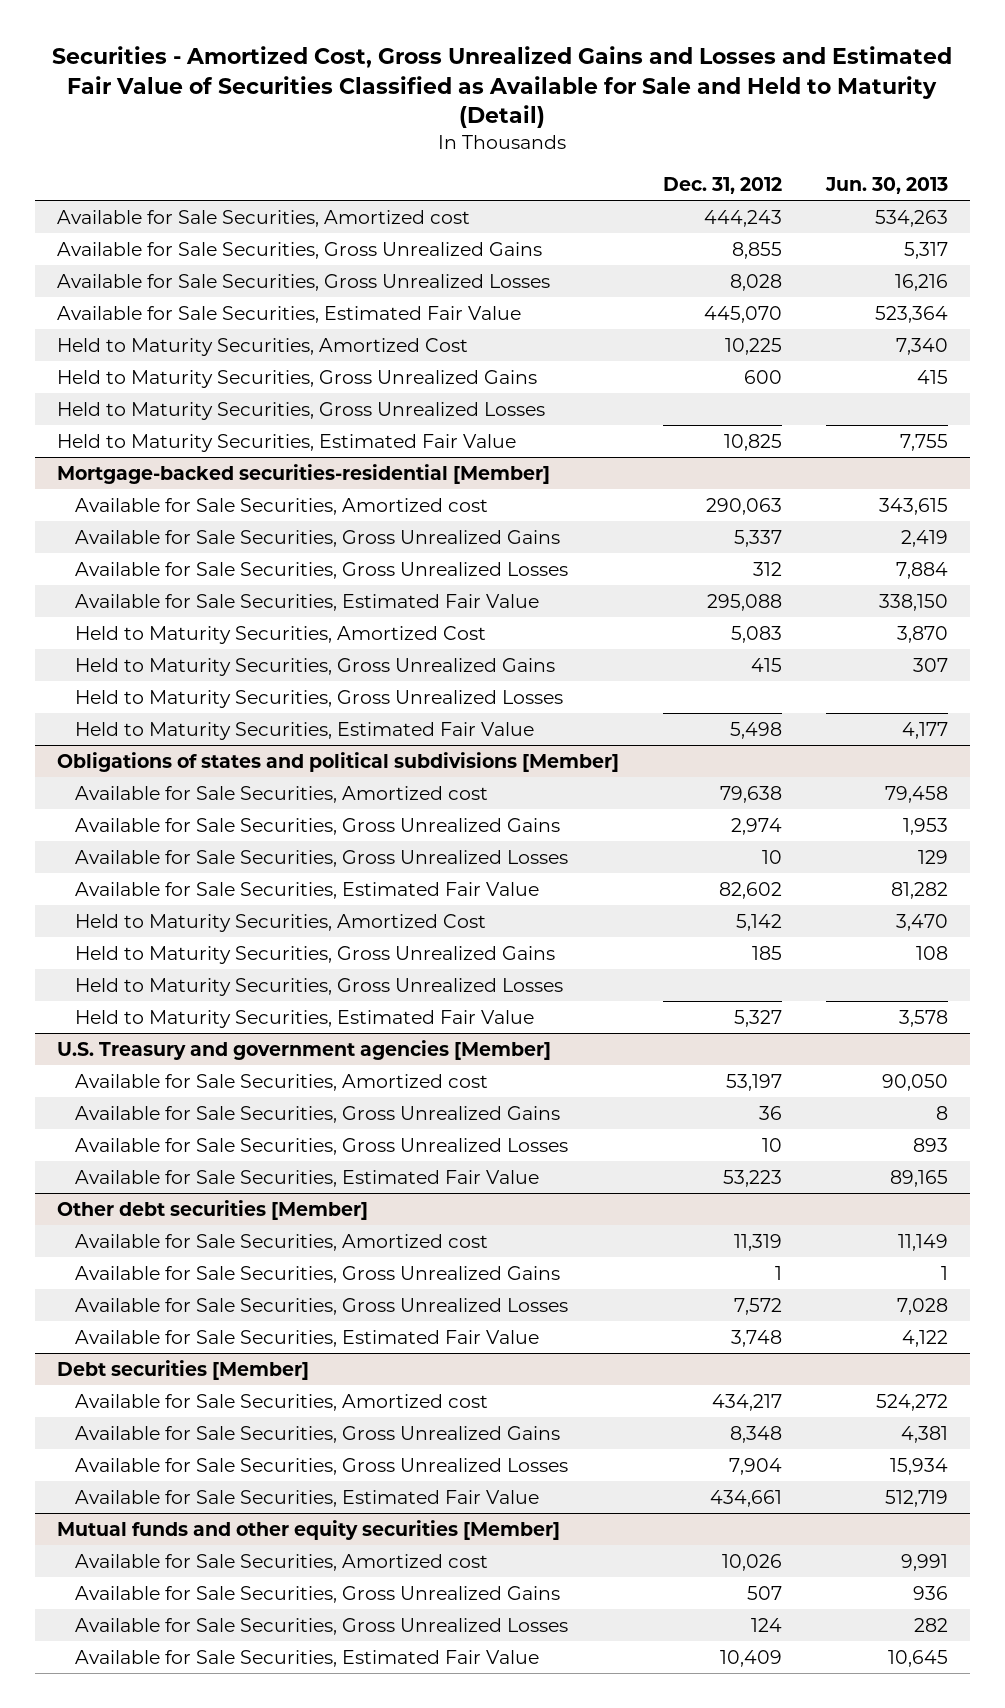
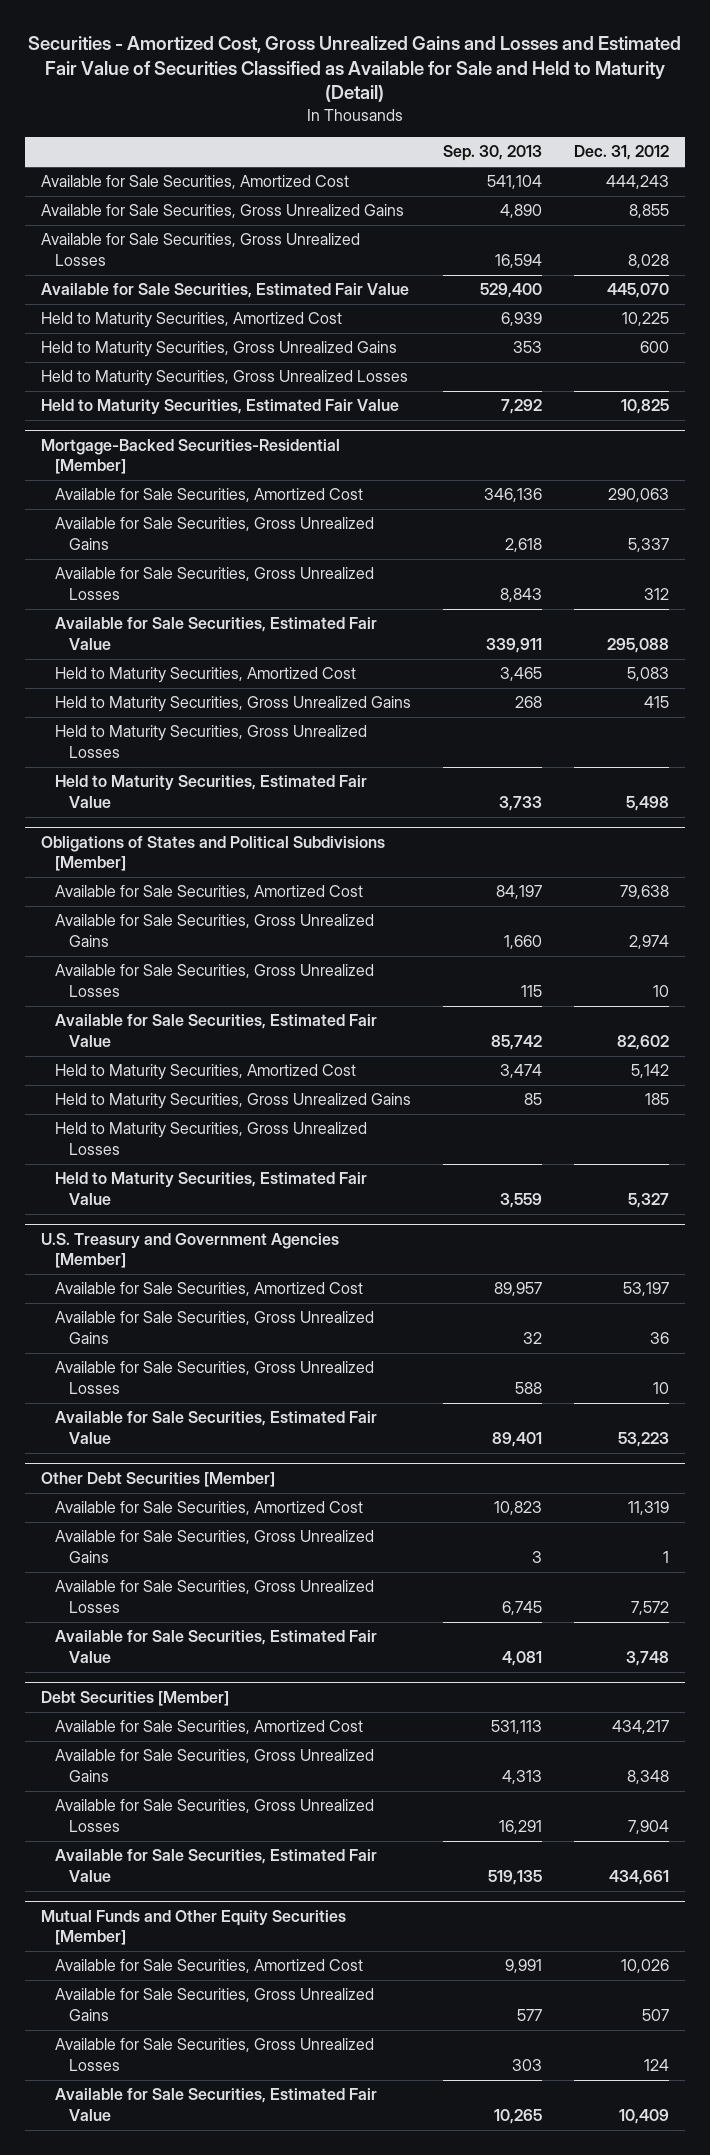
[824,176,948,194] Jun. 30, 2013 -> none
none -> [442,145,542,162] Sep. 30, 2013
[56,209,470,227] Available for Sale Securities, Amortized cost -> [41,175,350,190] Available for Sale Securities, Amortized Cost
[56,463,550,484] Mortgage-backed securities-residential [Member] -> [41,438,341,475] Mortgage-Backed Securities-Residential [Member]
[75,497,489,515] Available for Sale Securities, Amortized cost -> [55,488,364,503] Available for Sale Securities, Amortized Cost
[56,751,619,772] Obligations of states and political subdivisions [Member] -> [41,835,386,872] Obligations of States and Political Subdivisions [Member]
[75,785,489,803] Available for Sale Securities, Amortized cost -> [55,885,364,900] Available for Sale Securities, Amortized Cost
[56,1039,551,1060] U.S. Treasury and government agencies [Member] -> [41,1232,340,1269] U.S. Treasury and Government Agencies [Member]
[75,1073,489,1091] Available for Sale Securities, Amortized cost -> [55,1282,364,1297] Available for Sale Securities, Amortized Cost
[56,1199,368,1220] Other debt securities [Member] -> [41,1471,276,1487] Other Debt Securities [Member]
[75,1233,489,1251] Available for Sale Securities, Amortized cost -> [55,1501,364,1516] Available for Sale Securities, Amortized Cost
[56,1359,309,1380] Debt securities [Member] -> [41,1690,230,1706] Debt Securities [Member]
[75,1393,489,1411] Available for Sale Securities, Amortized cost -> [55,1720,364,1735] Available for Sale Securities, Amortized Cost
[56,1519,560,1540] Mutual funds and other equity securities [Member] -> [41,1909,347,1946] Mutual Funds and Other Equity Securities [Member]
[75,1553,489,1571] Available for Sale Securities, Amortized cost -> [55,1959,364,1974] Available for Sale Securities, Amortized Cost

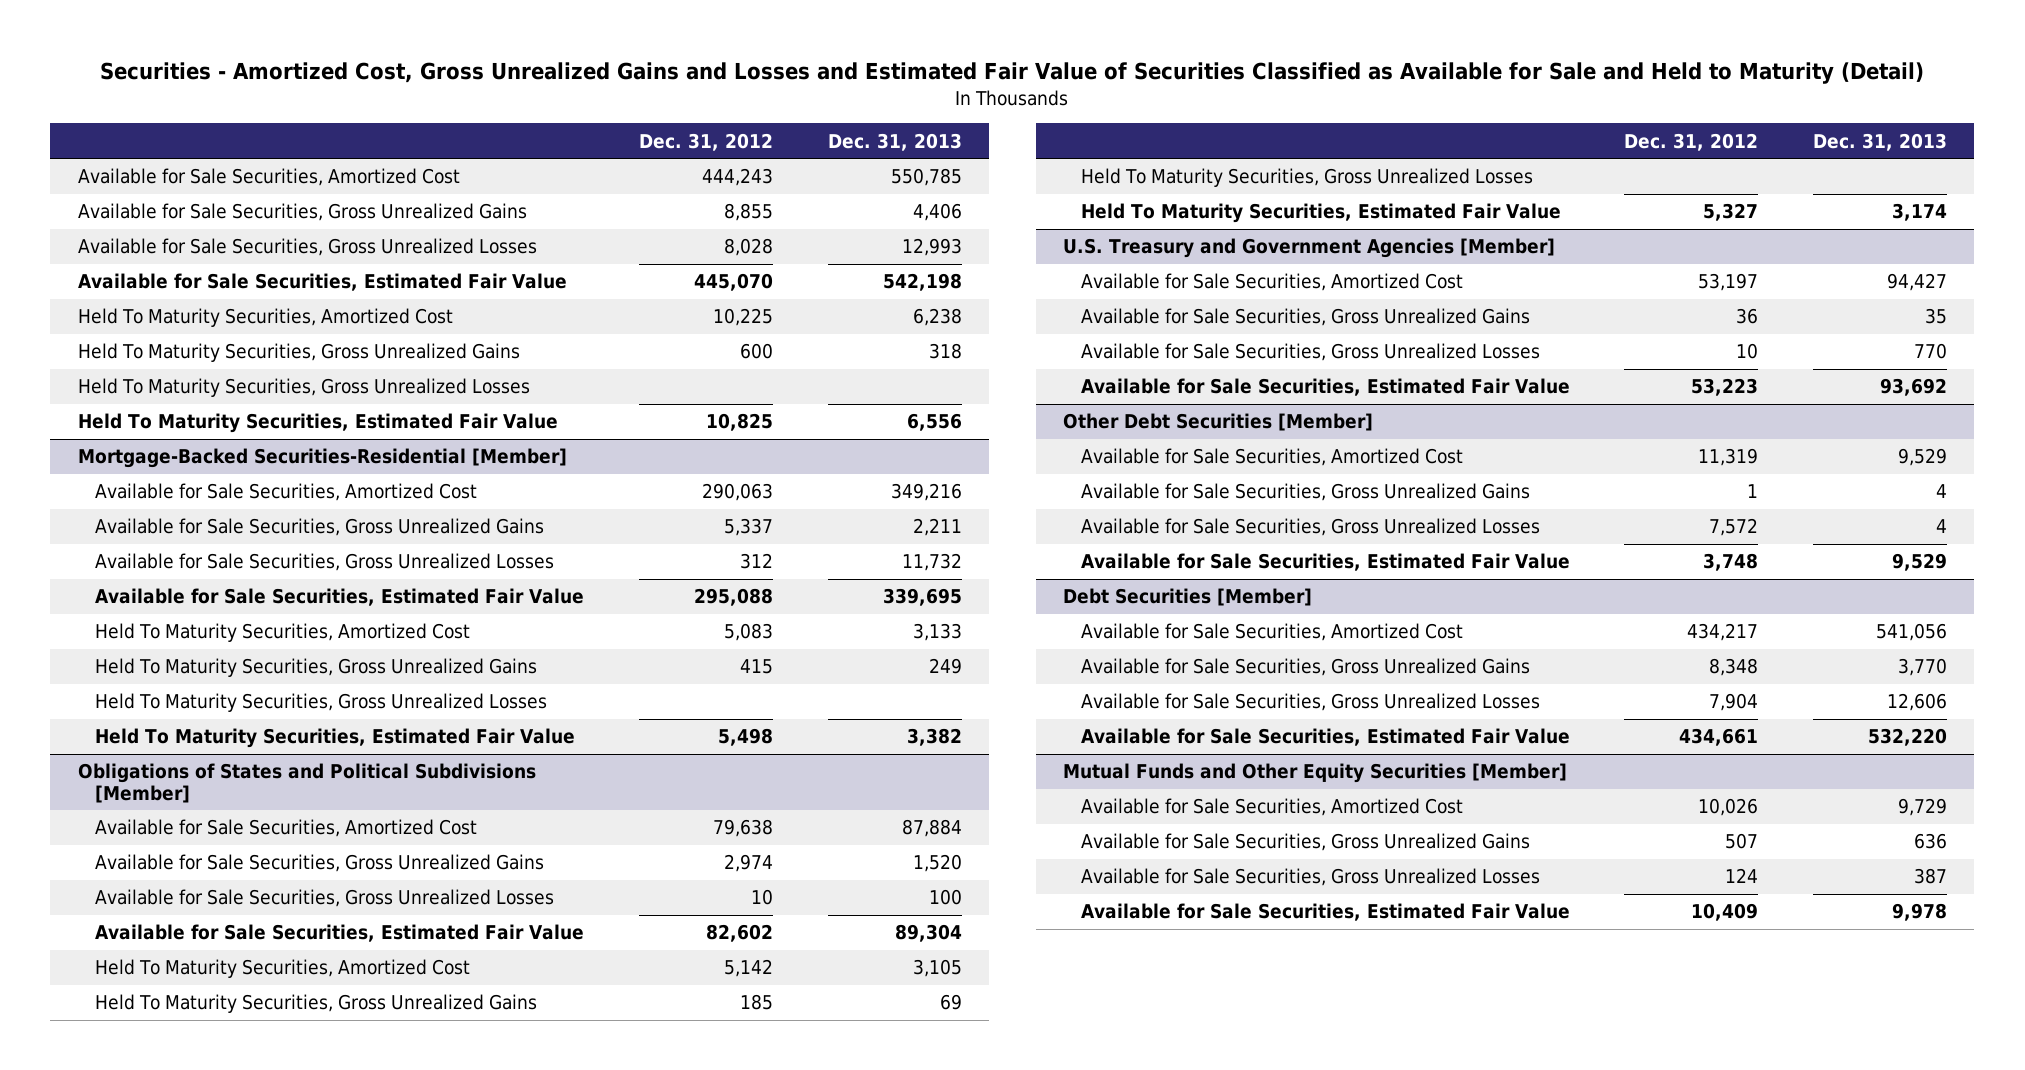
[442,145,542,162] Sep. 30, 2013 -> none
none -> [827,132,962,151] Dec. 31, 2013
[41,312,343,329] Held to Maturity Securities, Amortized Cost -> [77,308,453,328] Held To Maturity Securities, Amortized Cost
[41,341,398,358] Held to Maturity Securities, Gross Unrealized Gains -> [77,343,520,363] Held To Maturity Securities, Gross Unrealized Gains
[41,370,409,387] Held to Maturity Securities, Gross Unrealized Losses -> [77,378,530,398] Held To Maturity Securities, Gross Unrealized Losses
[41,399,400,415] Held to Maturity Securities, Estimated Fair Value -> [77,413,558,434] Held To Maturity Securities, Estimated Fair Value
[55,667,357,684] Held to Maturity Securities, Amortized Cost -> [95,623,471,643] Held To Maturity Securities, Amortized Cost
[55,696,412,713] Held to Maturity Securities, Gross Unrealized Gains -> [95,658,538,678] Held To Maturity Securities, Gross Unrealized Gains
[55,725,368,759] Held to Maturity Securities, Gross Unrealized Losses -> [95,693,548,713] Held To Maturity Securities, Gross Unrealized Losses
[55,775,368,809] Held to Maturity Securities, Estimated Fair Value -> [95,728,576,749] Held To Maturity Securities, Estimated Fair Value
[55,1064,357,1081] Held to Maturity Securities, Amortized Cost -> [95,959,471,979] Held To Maturity Securities, Amortized Cost
[55,1093,412,1110] Held to Maturity Securities, Gross Unrealized Gains -> [95,994,538,1014] Held To Maturity Securities, Gross Unrealized Gains
[55,1122,368,1156] Held to Maturity Securities, Gross Unrealized Losses -> [1080,168,1533,188] Held To Maturity Securities, Gross Unrealized Losses
[55,1172,368,1206] Held to Maturity Securities, Estimated Fair Value -> [1080,203,1561,224] Held To Maturity Securities, Estimated Fair Value

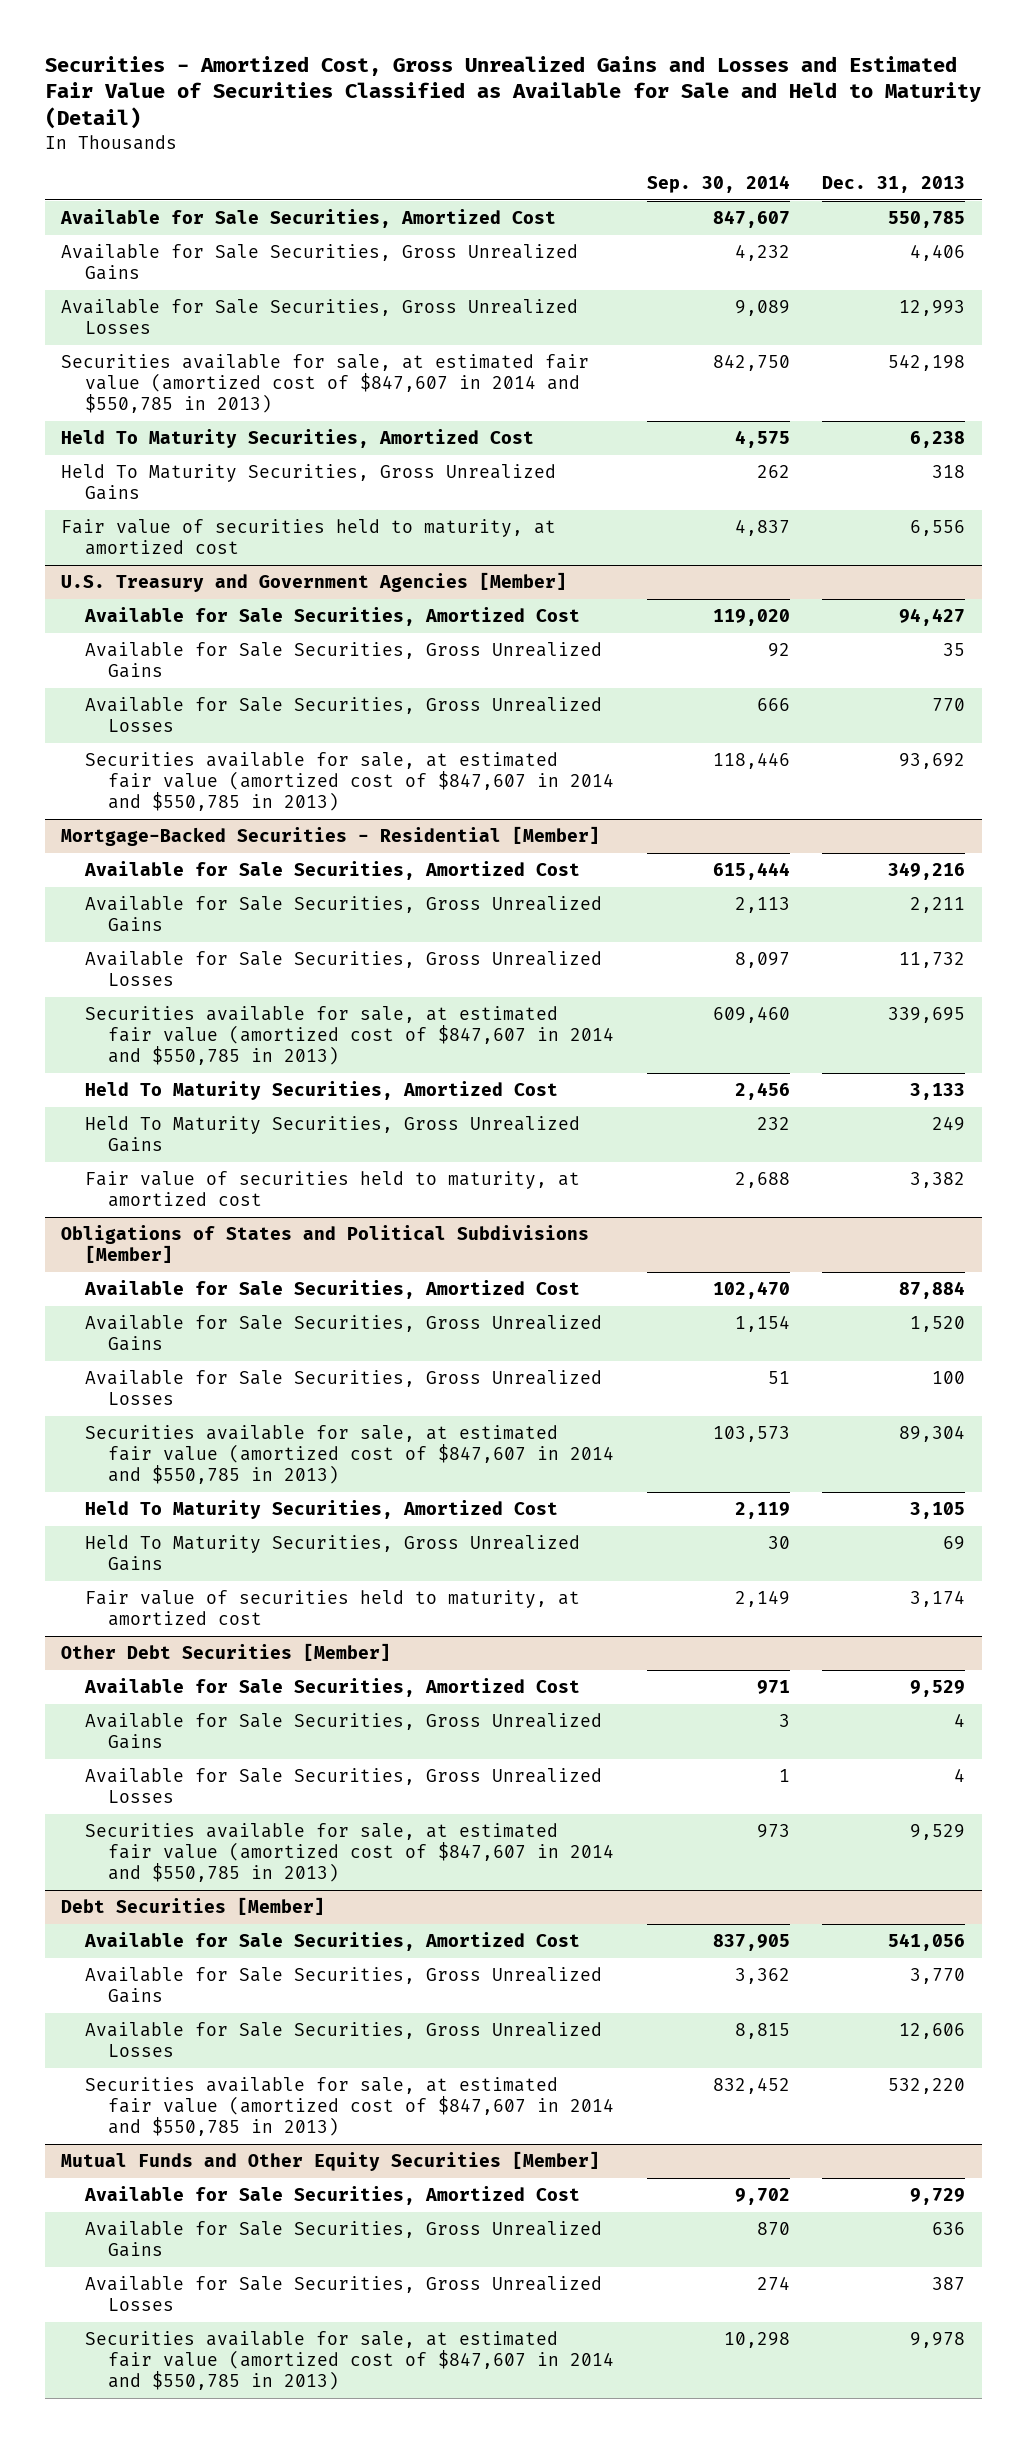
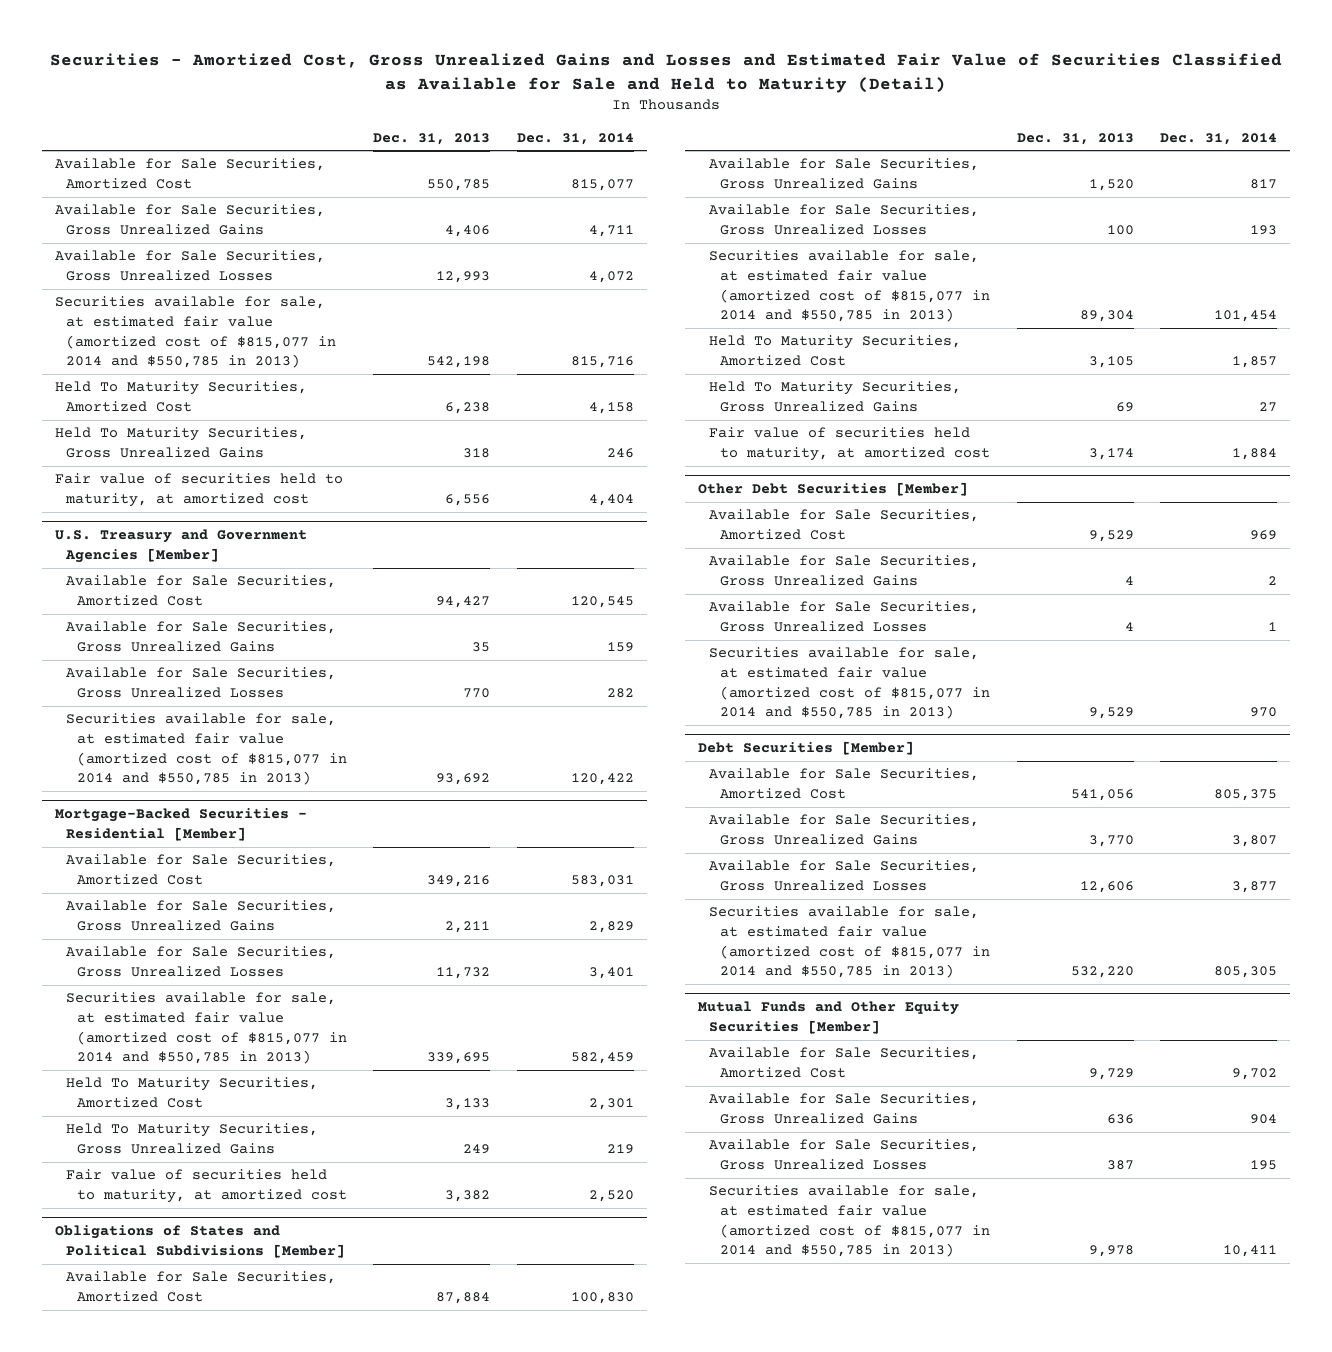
[646,175,790,194] Sep. 30, 2014 -> none
none -> [516,132,634,145] Dec. 31, 2014
[61,354,590,413] Securities available for sale, at estimated fair value (amortized cost of $847,607 in 2014 and $550,785 in 2013) -> [54,296,336,369] Securities available for sale, at estimated fair value (amortized cost of $815,077 in 2014 and $550,785 in 2013)
[84,752,615,811] Securities available for sale, at estimated fair value (amortized cost of $847,607 in 2014 and $550,785 in 2013) -> [65,713,348,786] Securities available for sale, at estimated fair value (amortized cost of $815,077 in 2014 and $550,785 in 2013)
[84,1006,615,1065] Securities available for sale, at estimated fair value (amortized cost of $847,607 in 2014 and $550,785 in 2013) -> [65,992,348,1065] Securities available for sale, at estimated fair value (amortized cost of $815,077 in 2014 and $550,785 in 2013)
[84,1425,615,1484] Securities available for sale, at estimated fair value (amortized cost of $847,607 in 2014 and $550,785 in 2013) -> [709,250,991,323] Securities available for sale, at estimated fair value (amortized cost of $815,077 in 2014 and $550,785 in 2013)
[84,1823,615,1882] Securities available for sale, at estimated fair value (amortized cost of $847,607 in 2014 and $550,785 in 2013) -> [709,647,991,720] Securities available for sale, at estimated fair value (amortized cost of $815,077 in 2014 and $550,785 in 2013)
[84,2077,615,2136] Securities available for sale, at estimated fair value (amortized cost of $847,607 in 2014 and $550,785 in 2013) -> [709,906,991,979] Securities available for sale, at estimated fair value (amortized cost of $815,077 in 2014 and $550,785 in 2013)
[84,2331,615,2390] Securities available for sale, at estimated fair value (amortized cost of $847,607 in 2014 and $550,785 in 2013) -> [709,1185,991,1258] Securities available for sale, at estimated fair value (amortized cost of $815,077 in 2014 and $550,785 in 2013)

